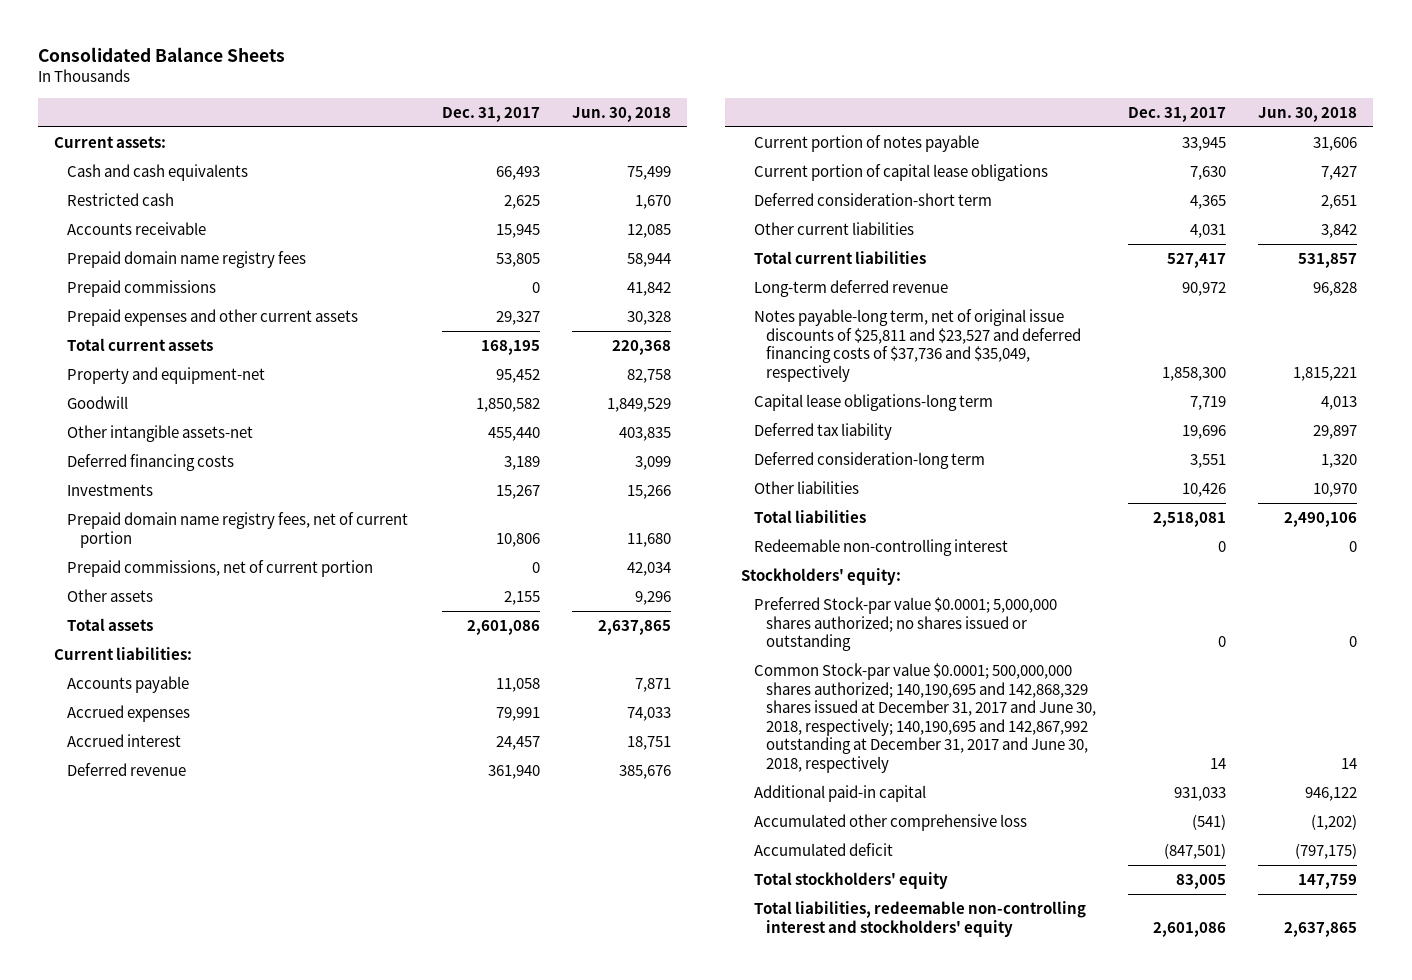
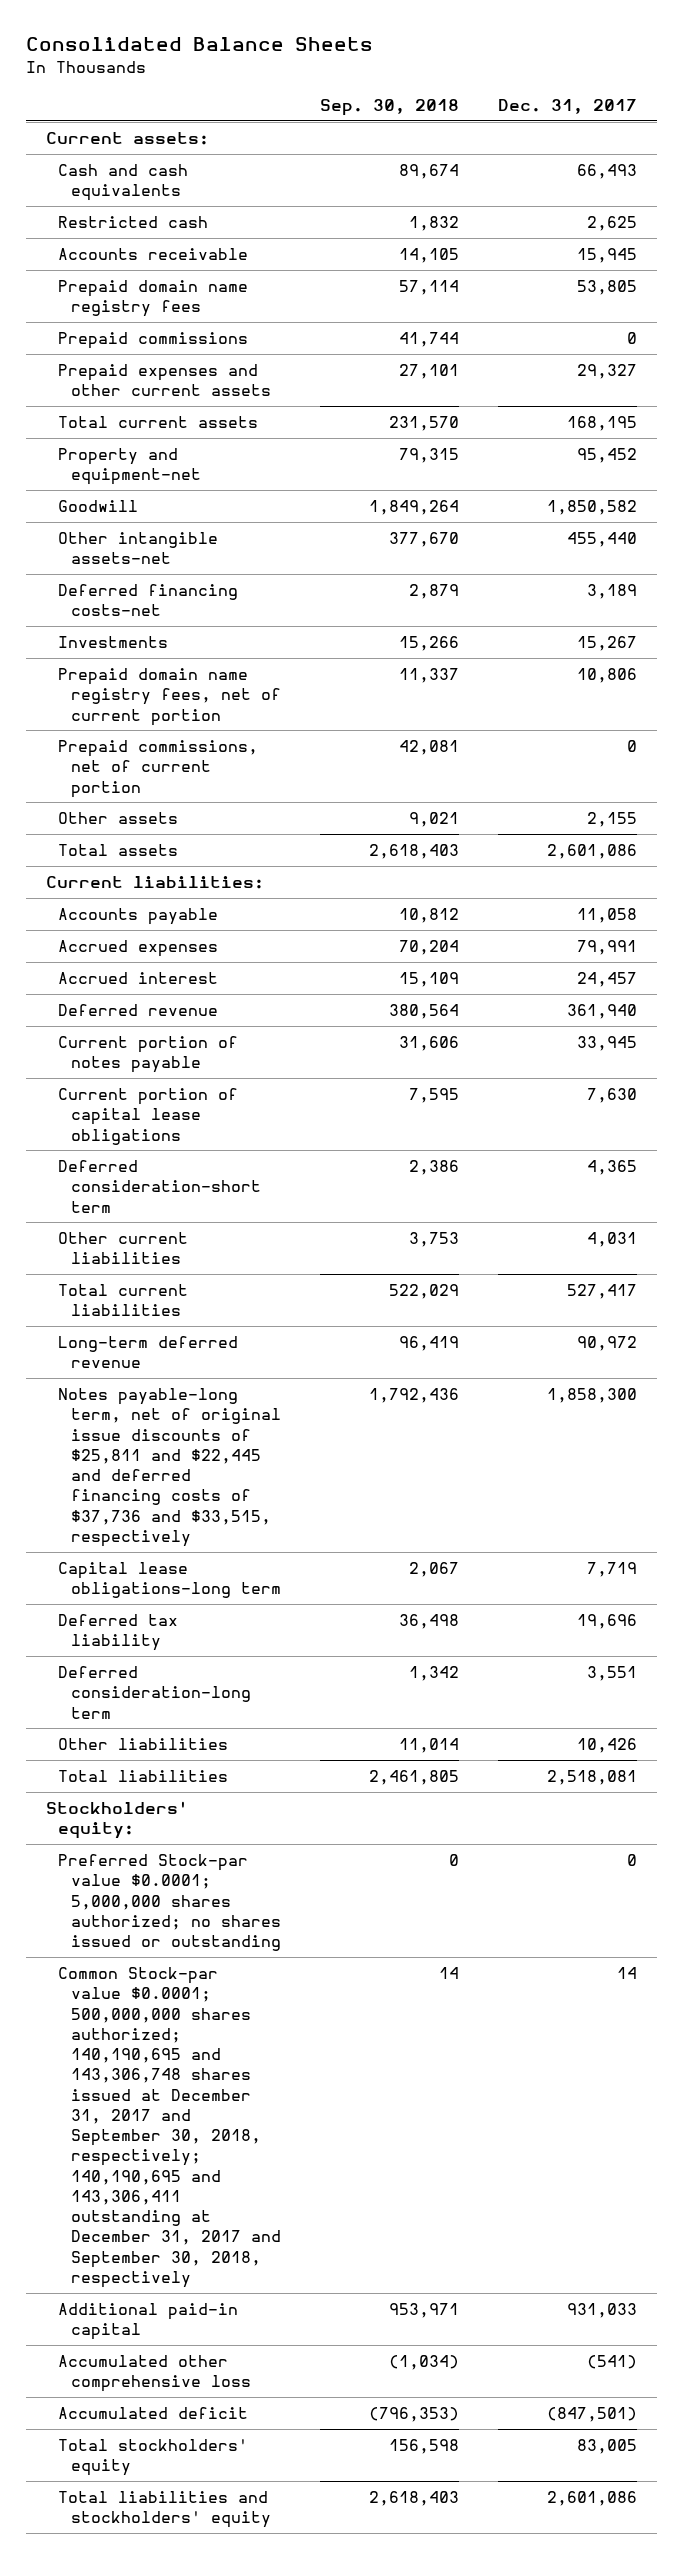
[571,106,671,122] Jun. 30, 2018 -> none
none -> [319,98,459,116] Sep. 30, 2018
[67,454,235,472] Deferred financing costs -> [58,583,239,617] Deferred financing costs-net
[753,309,1082,382] Notes payable-long term, net of original issue discounts of $25,811 and $23,527 and deferred financing costs of $37,736 and $35,049, respectively -> [58,1387,281,1547] Notes payable-long term, net of original issue discounts of $25,811 and $22,445 and deferred financing costs of $37,736 and $33,515, respectively
[753,539,1008,557] Redeemable non-controlling interest -> none
[753,663,1097,773] Common Stock-par value $0.0001; 500,000,000 shares authorized; 140,190,695 and 142,868,329 shares issued at December 31, 2017 and June 30, 2018, respectively; 140,190,695 and 142,867,992 outstanding at December 31, 2017 and June 30, 2018, respectively -> [58,1966,281,2288] Common Stock-par value $0.0001; 500,000,000 shares authorized; 140,190,695 and 143,306,748 shares issued at December 31, 2017 and September 30, 2018, respectively; 140,190,695 and 143,306,411 outstanding at December 31, 2017 and September 30, 2018, respectively
[753,901,1086,937] Total liabilities, redeemable non-controlling interest and stockholders' equity -> [58,2490,271,2529] Total liabilities and stockholders' equity

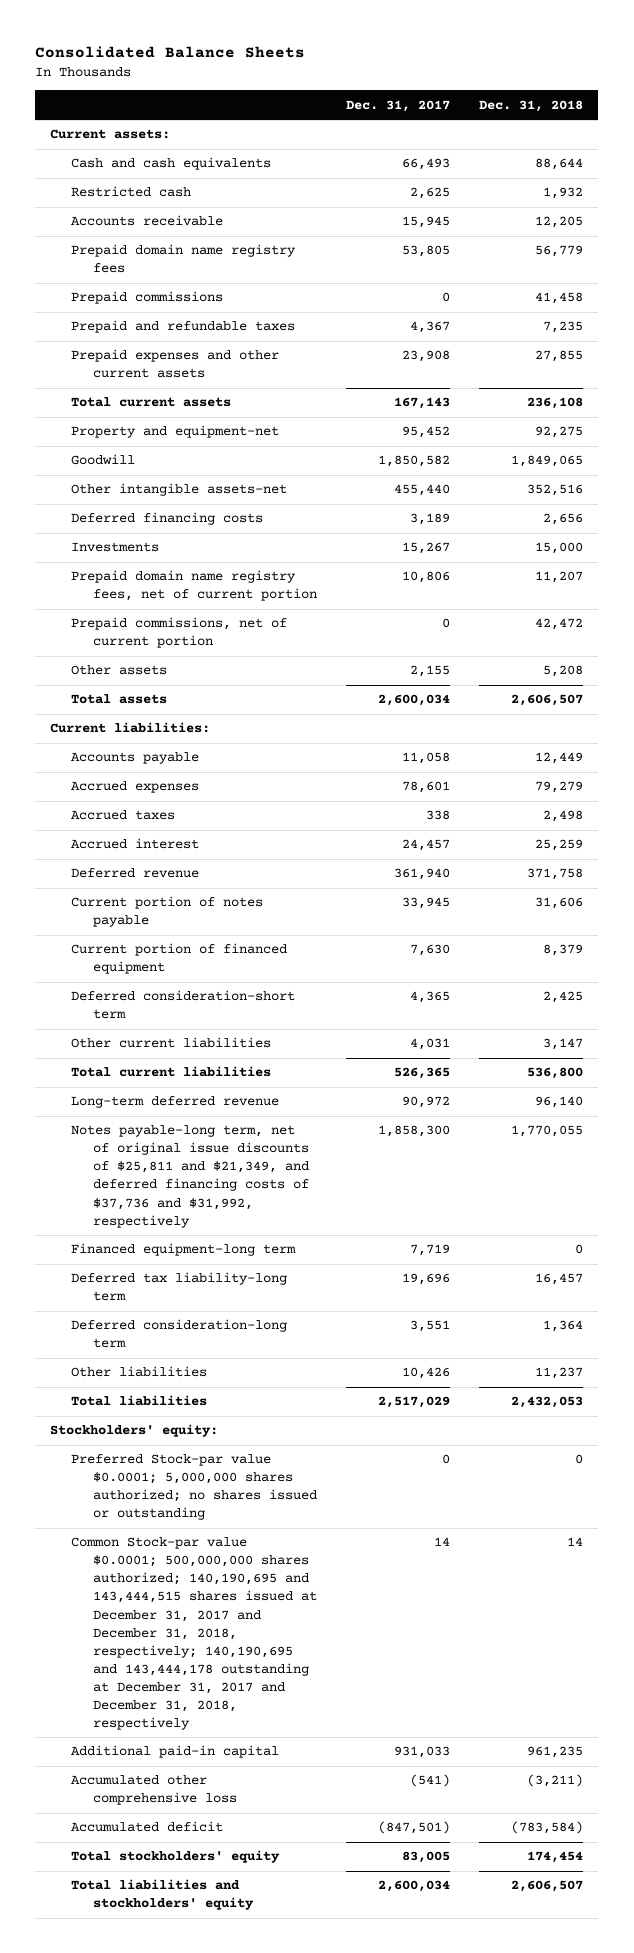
[319,98,459,116] Sep. 30, 2018 -> none
none -> [479,99,584,112] Dec. 31, 2018
none -> [71,320,296,334] Prepaid and refundable taxes
[577,363,638,379] 29,327 -> [402,350,451,363] 23,908
[567,415,638,431] 168,195 -> [394,397,451,410] 167,143
[58,583,239,617] Deferred financing costs-net -> [71,512,264,526] Deferred financing costs
[547,843,638,859] 2,601,086 -> [378,694,451,707] 2,600,034
[577,939,638,955] 79,991 -> [402,781,451,794] 78,601
none -> [71,810,176,821] Accrued taxes
[58,1087,239,1145] Current portion of capital lease obligations -> [71,943,288,975] Current portion of financed equipment
[567,1283,638,1299] 527,417 -> [394,1067,451,1080] 526,365
[58,1387,281,1547] Notes payable-long term, net of original issue discounts of $25,811 and $22,445 and deferred financing costs of $37,736 and $33,515, respectively -> [71,1125,309,1228] Notes payable-long term, net of original issue discounts of $25,811 and $21,349, and deferred financing costs of $37,736 and $31,992, respectively
[58,1561,281,1599] Capital lease obligations-long term -> [71,1243,297,1257] Financed equipment-long term
[58,1613,179,1652] Deferred tax liability -> [71,1272,288,1302] Deferred tax liability-long term
[547,1769,638,1785] 2,518,081 -> [378,1396,451,1409] 2,517,029
[58,1966,281,2288] Common Stock-par value $0.0001; 500,000,000 shares authorized; 140,190,695 and 143,306,748 shares issued at December 31, 2017 and September 30, 2018, respectively; 140,190,695 and 143,306,411 outstanding at December 31, 2017 and September 30, 2018, respectively -> [71,1537,317,1730] Common Stock-par value $0.0001; 500,000,000 shares authorized; 140,190,695 and 143,444,515 shares issued at December 31, 2017 and December 31, 2018, respectively; 140,190,695 and 143,444,178 outstanding at December 31, 2017 and December 31, 2018, respectively
[547,2490,638,2506] 2,601,086 -> [378,1880,451,1893] 2,600,034

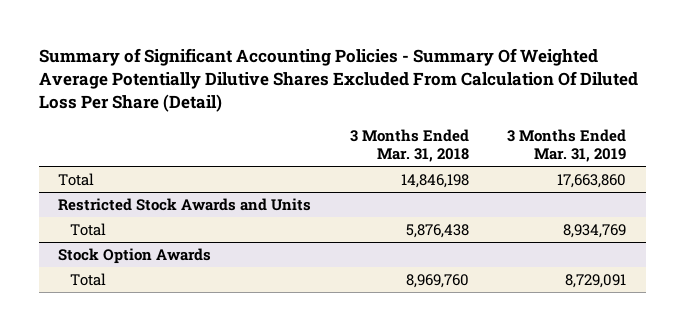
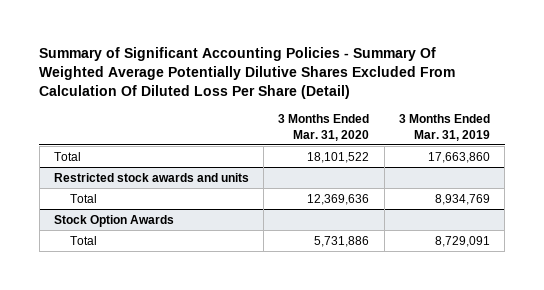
[349,129,469,162] 3 Months Ended Mar. 31, 2018 -> none
none -> [278,114,370,141] 3 Months Ended Mar. 31, 2020
[58,198,312,212] Restricted Stock Awards and Units -> [54,172,250,182] Restricted stock awards and units

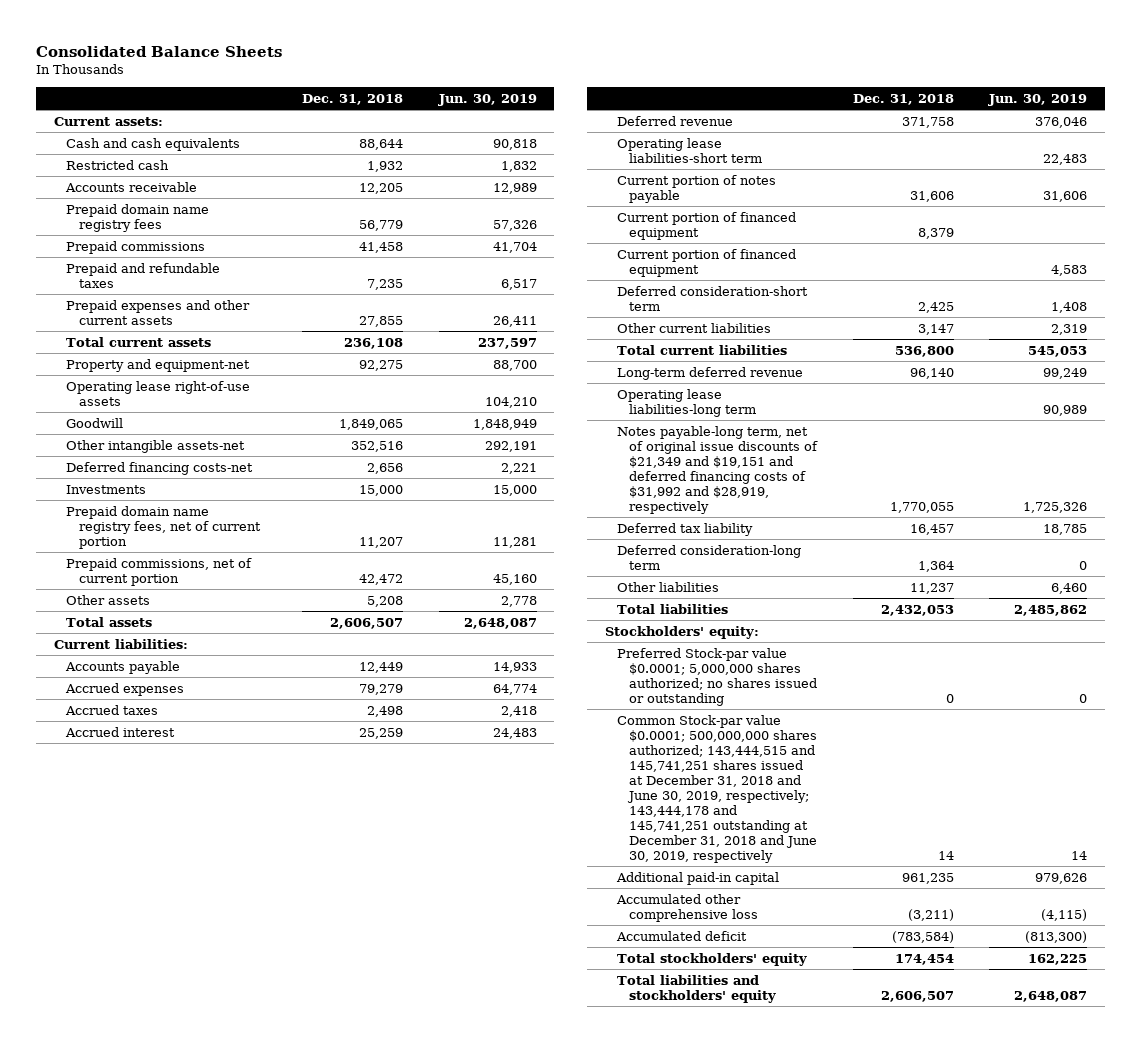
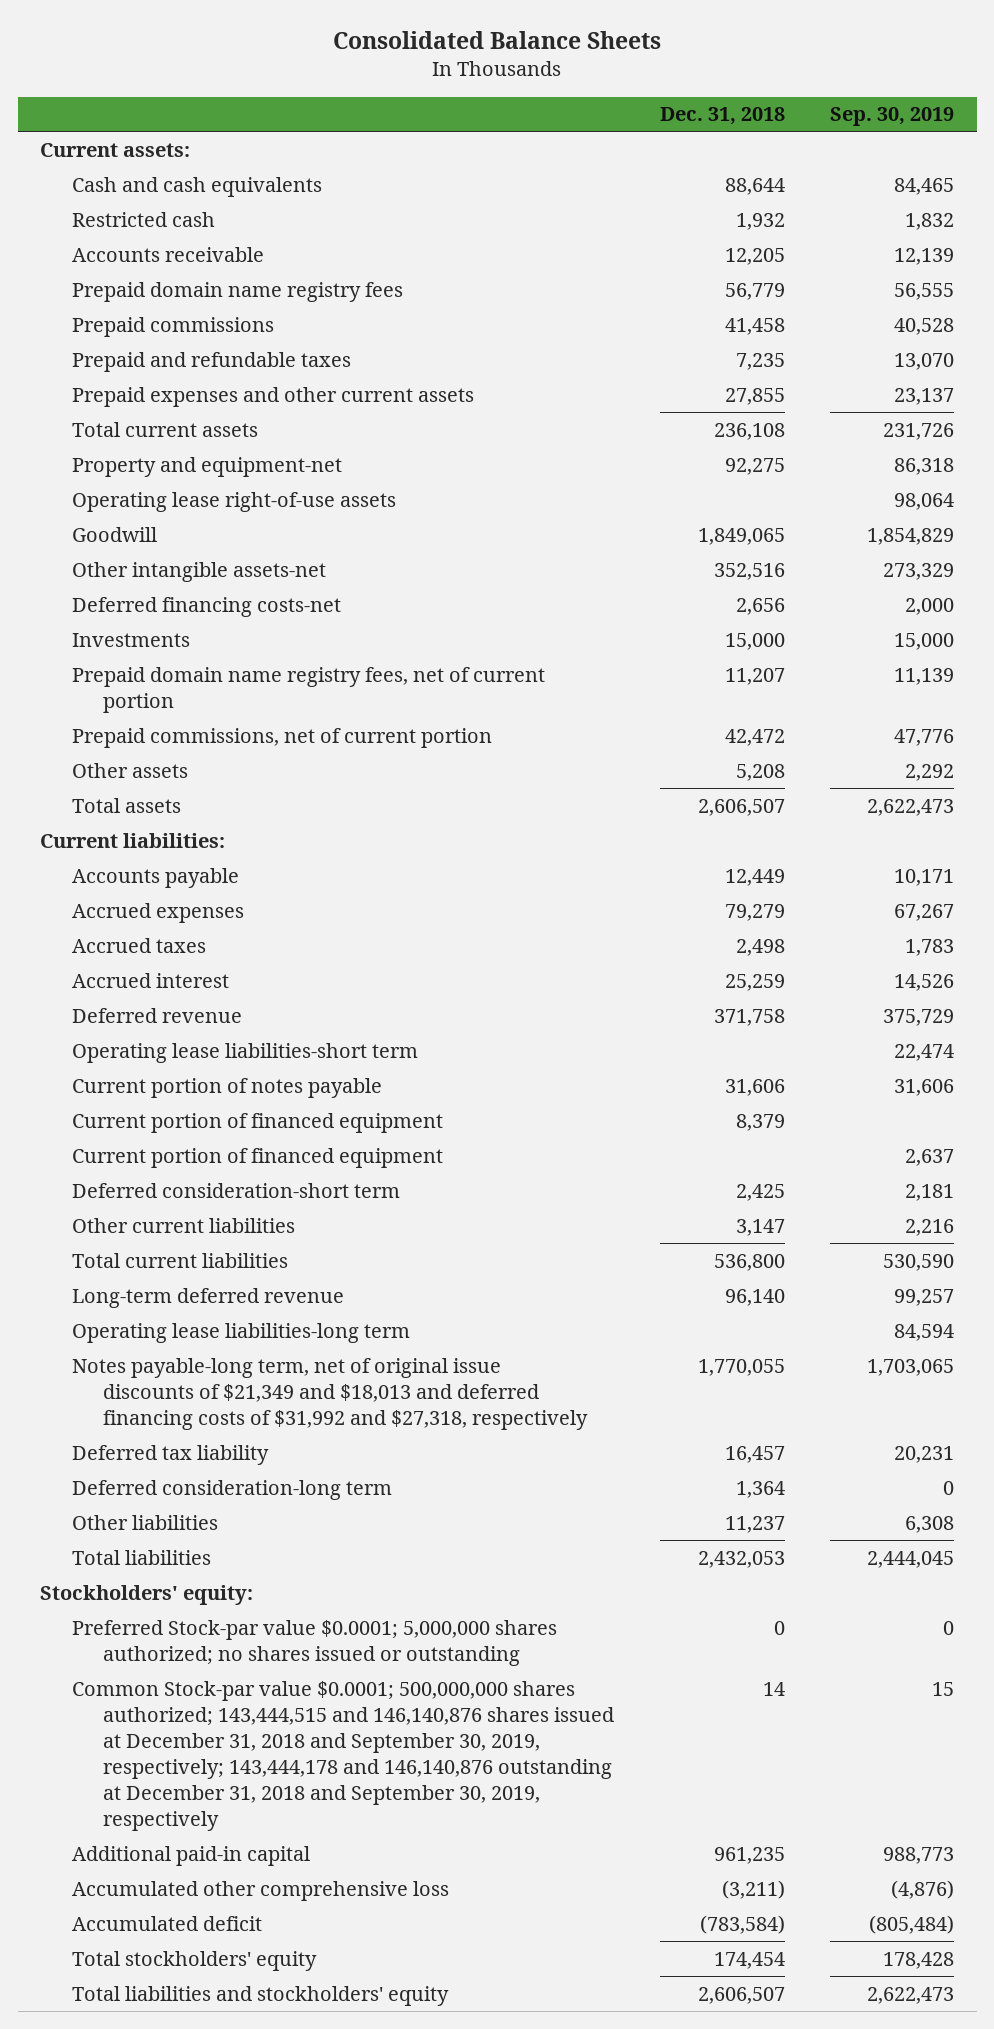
[437,93,537,106] Jun. 30, 2019 -> none
none -> [829,107,954,127] Sep. 30, 2019
[616,425,819,514] Notes payable-long term, net of original issue discounts of $21,349 and $19,151 and deferred financing costs of $31,992 and $28,919, respectively -> [71,1357,589,1430] Notes payable-long term, net of original issue discounts of $21,349 and $18,013 and deferred financing costs of $31,992 and $27,318, respectively
[616,714,818,864] Common Stock-par value $0.0001; 500,000,000 shares authorized; 143,444,515 and 145,741,251 shares issued at December 31, 2018 and June 30, 2019, respectively; 143,444,178 and 145,741,251 outstanding at December 31, 2018 and June 30, 2019, respectively -> [71,1680,615,1831] Common Stock-par value $0.0001; 500,000,000 shares authorized; 143,444,515 and 146,140,876 shares issued at December 31, 2018 and September 30, 2019, respectively; 143,444,178 and 146,140,876 outstanding at December 31, 2018 and September 30, 2019, respectively

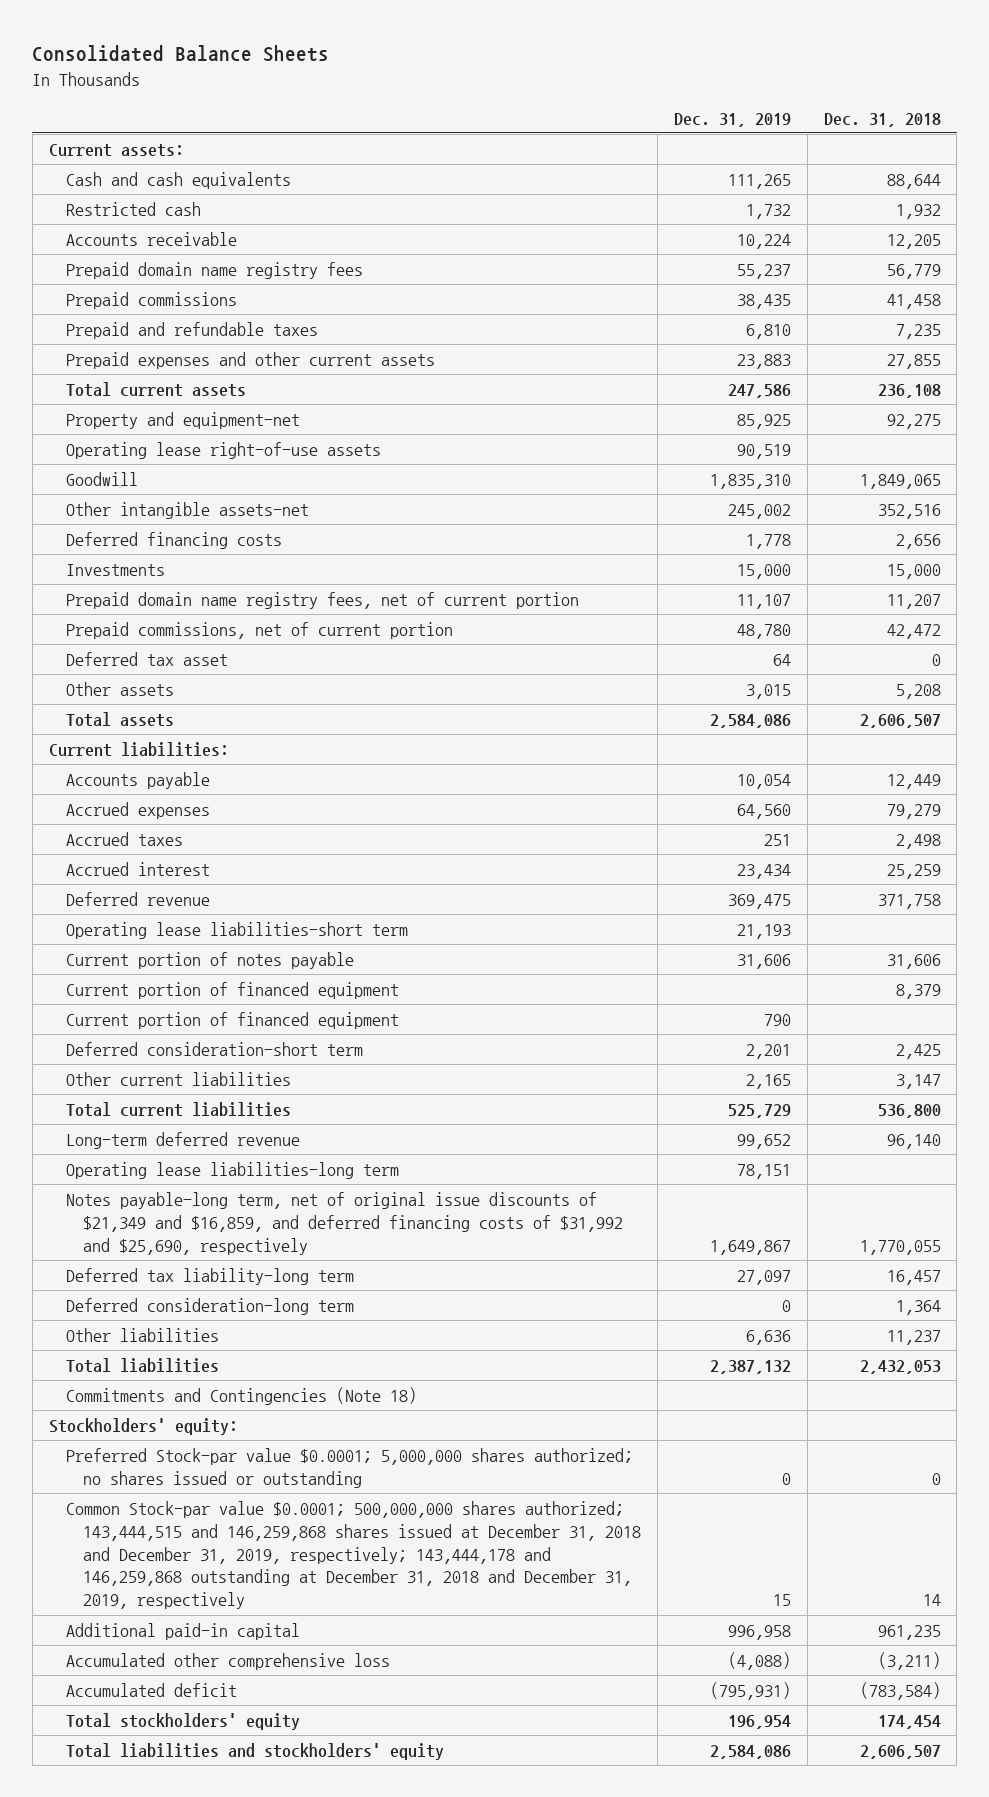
[829,107,954,127] Sep. 30, 2019 -> none
none -> [673,112,791,127] Dec. 31, 2019
[71,596,341,617] Deferred financing costs-net -> [65,531,282,549] Deferred financing costs
none -> [65,651,228,666] Deferred tax asset
[71,1357,589,1430] Notes payable-long term, net of original issue discounts of $21,349 and $18,013 and deferred financing costs of $31,992 and $27,318, respectively -> [65,1191,623,1255] Notes payable-long term, net of original issue discounts of $21,349 and $16,859, and deferred financing costs of $31,992 and $25,690, respectively
[71,1444,269,1465] Deferred tax liability -> [65,1267,354,1285] Deferred tax liability-long term
none -> [65,1386,417,1405] Commitments and Contingencies (Note 18)
[71,1680,615,1831] Common Stock-par value $0.0001; 500,000,000 shares authorized; 143,444,515 and 146,140,876 shares issued at December 31, 2018 and September 30, 2019, respectively; 143,444,178 and 146,140,876 outstanding at December 31, 2018 and September 30, 2019, respectively -> [65,1500,641,1610] Common Stock-par value $0.0001; 500,000,000 shares authorized; 143,444,515 and 146,259,868 shares issued at December 31, 2018 and December 31, 2019, respectively; 143,444,178 and 146,259,868 outstanding at December 31, 2018 and December 31, 2019, respectively

